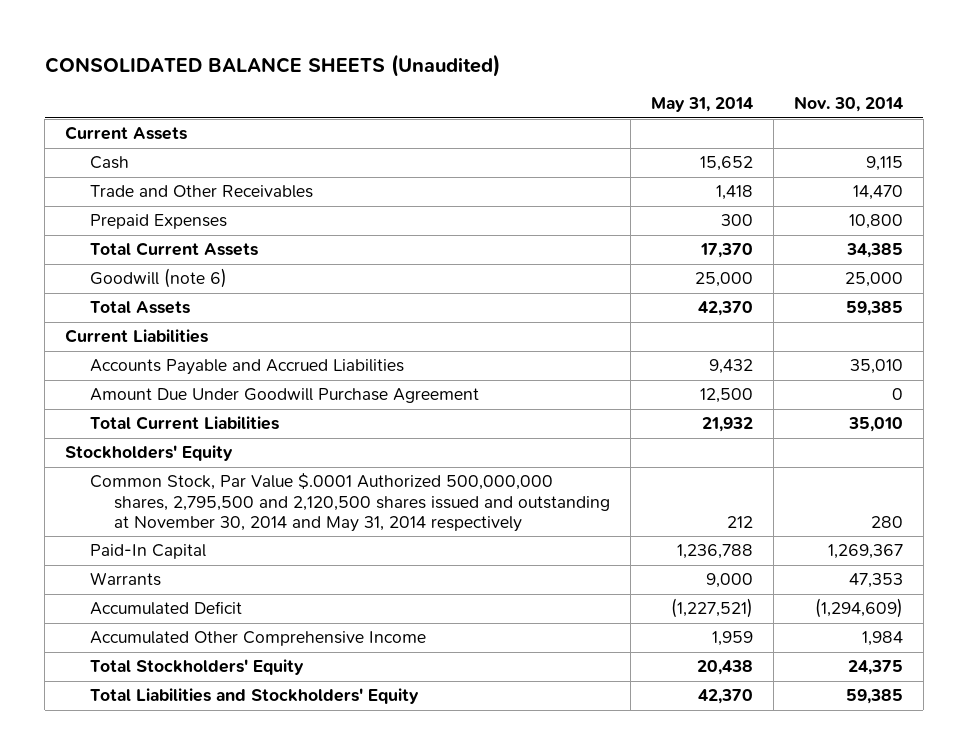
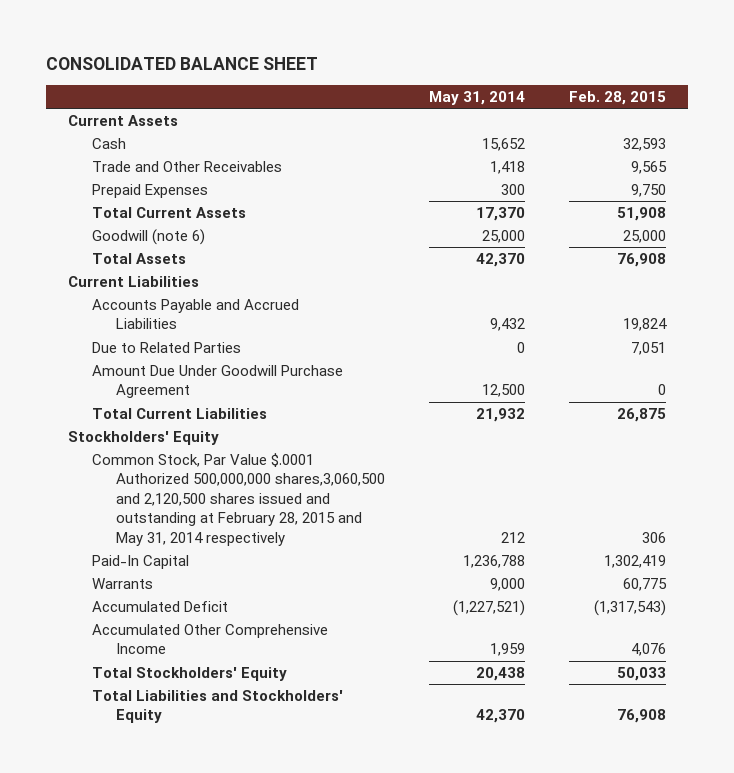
[44,53,500,77] CONSOLIDATED BALANCE SHEETS (Unaudited) -> [46,56,319,70] CONSOLIDATED BALANCE SHEET
[793,96,903,113] Nov. 30, 2014 -> none
none -> [569,90,667,105] Feb. 28, 2015
none -> [92,342,242,354] Due to Related Parties
[89,473,611,532] Common Stock, Par Value $.0001 Authorized 500,000,000 shares, 2,795,500 and 2,120,500 shares issued and outstanding at November 30, 2014 and May 31, 2014 respectively -> [92,453,386,546] Common Stock, Par Value $.0001 Authorized 500,000,000 shares,3,060,500 and 2,120,500 shares issued and outstanding at February 28, 2015 and May 31, 2014 respectively

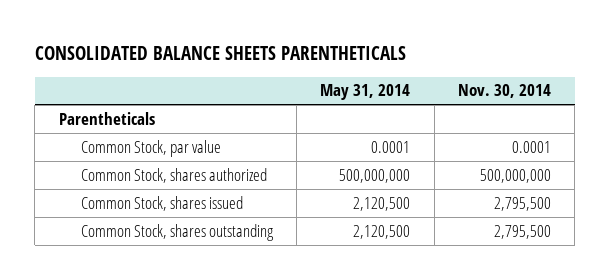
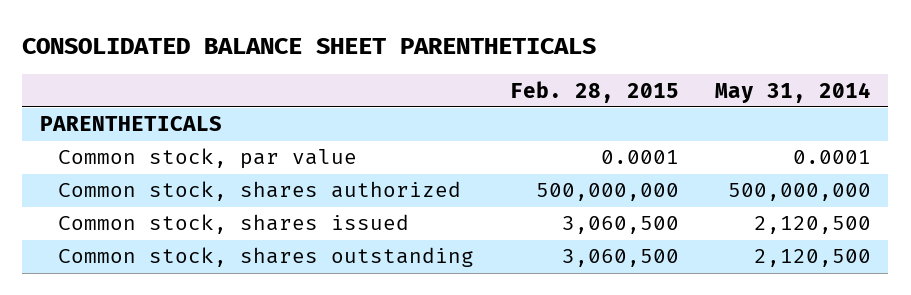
[34,46,406,61] CONSOLIDATED BALANCE SHEETS PARENTHETICALS -> [22,37,597,54] CONSOLIDATED BALANCE SHEET PARENTHETICALS
[457,84,551,99] Nov. 30, 2014 -> none
none -> [509,80,679,103] Feb. 28, 2015
[58,111,155,125] Parentheticals -> [40,116,223,132] PARENTHETICALS
[80,139,221,157] Common Stock, par value -> [58,148,358,170] Common stock, par value
[80,167,267,183] Common Stock, shares authorized -> [58,181,462,202] Common stock, shares authorized
[80,195,243,211] Common Stock, shares issued -> [58,214,410,235] Common stock, shares issued
[80,223,274,241] Common Stock, shares outstanding -> [58,247,475,268] Common stock, shares outstanding

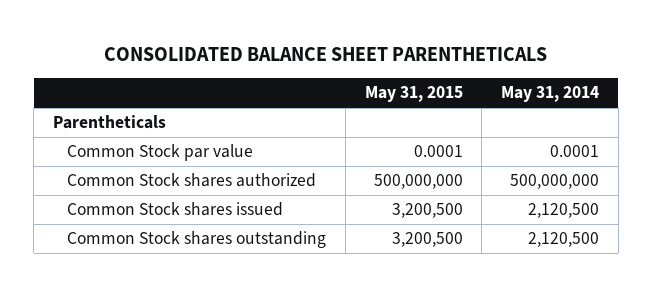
[509,80,679,103] Feb. 28, 2015 -> none
none -> [364,86,463,103] May 31, 2015
[40,116,223,132] PARENTHETICALS -> [53,115,167,130] Parentheticals
[58,148,358,170] Common stock, par value -> [67,144,254,162] Common Stock par value
[58,181,462,202] Common stock, shares authorized -> [67,173,317,188] Common Stock shares authorized
[58,214,410,235] Common stock, shares issued -> [67,202,284,217] Common Stock shares issued
[58,247,475,268] Common stock, shares outstanding -> [67,231,327,249] Common Stock shares outstanding

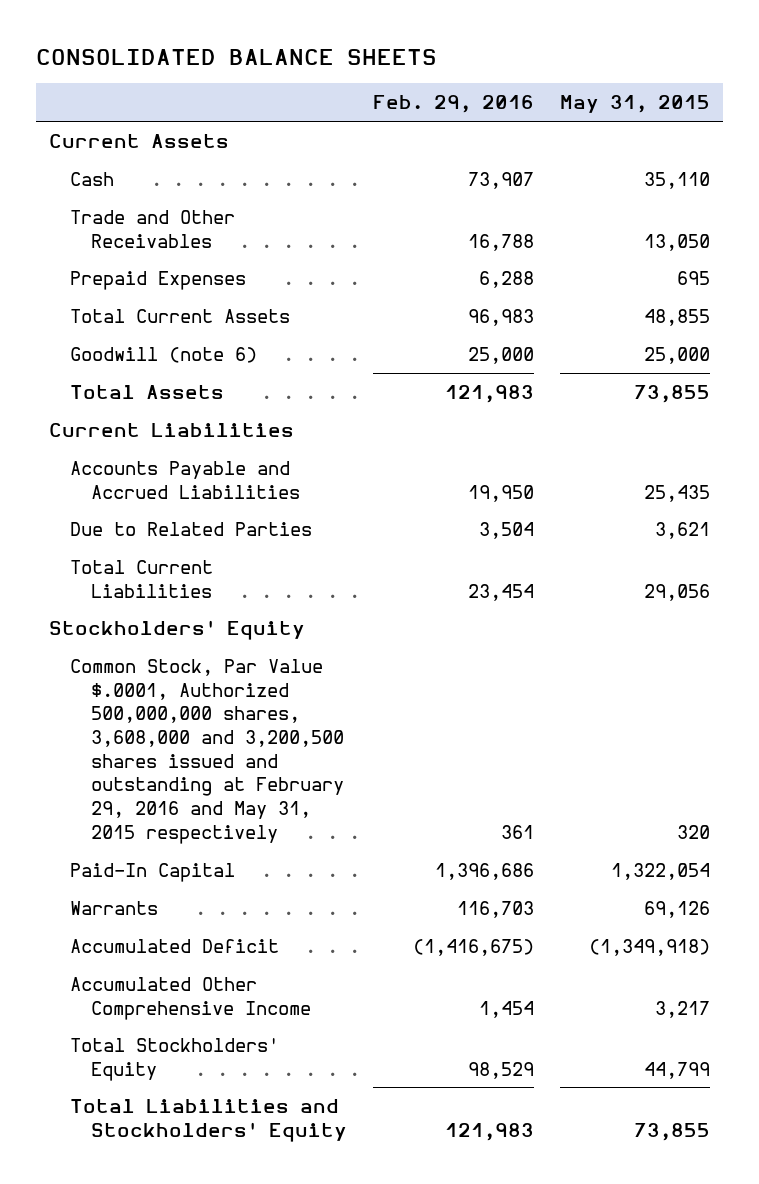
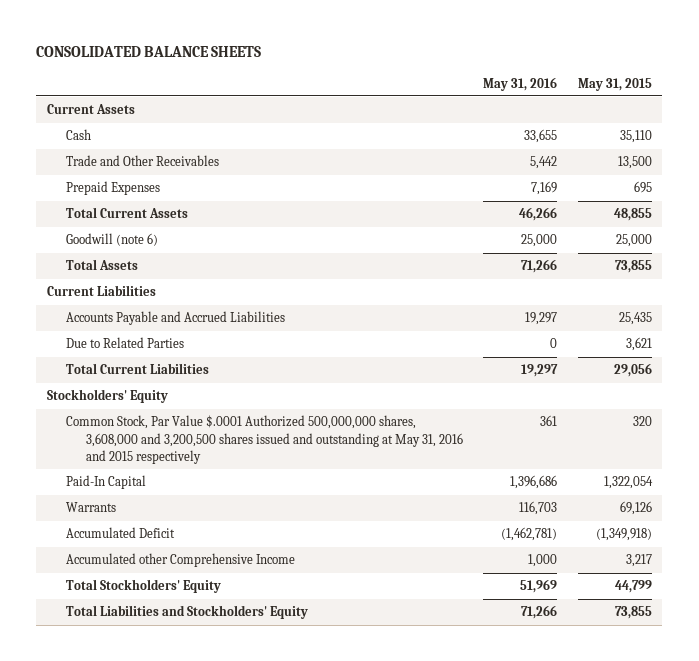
[373,95,535,114] Feb. 29, 2016 -> none
none -> [483,76,558,91] May 31, 2016
[644,233,711,251] 13,050 -> [617,156,652,170] 13,500
[69,658,345,844] Common Stock, Par Value $.0001, Authorized 500,000,000 shares, 3,608,000 and 3,200,500 shares issued and outstanding at February 29, 2016 and May 31, 2015 respectively -> [66,415,463,464] Common Stock, Par Value $.0001 Authorized 500,000,000 shares, 3,608,000 and 3,200,500 shares issued and outstanding at May 31, 2016 and 2015 respectively
[69,976,312,1020] Accumulated Other Comprehensive Income -> [66,553,296,568] Accumulated other Comprehensive Income

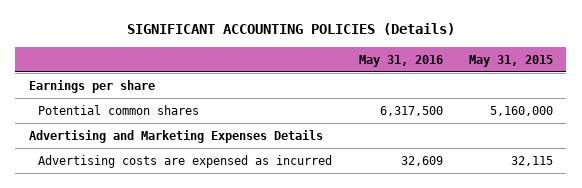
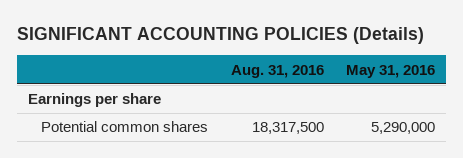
[469,54,554,67] May 31, 2015 -> none
none -> [230,64,324,78] Aug. 31, 2016
[28,130,323,144] Advertising and Marketing Expenses Details -> none
[38,155,333,169] Advertising costs are expensed as incurred -> none
[379,106,443,117] 6,317,500 -> [371,122,436,135] 5,290,000

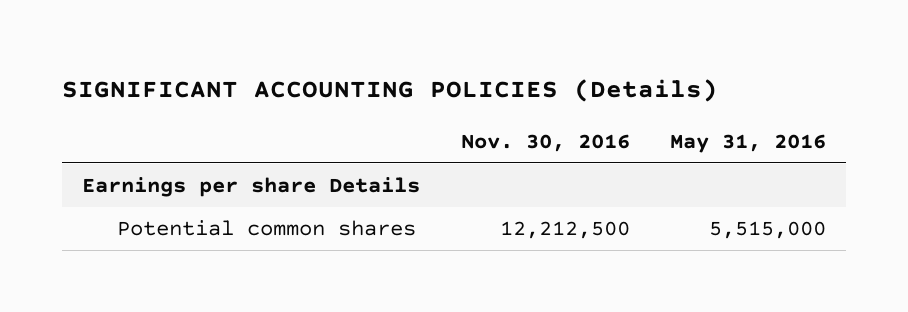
[230,64,324,78] Aug. 31, 2016 -> none
none -> [460,133,630,152] Nov. 30, 2016
[28,93,162,108] Earnings per share -> [82,177,421,198] Earnings per share Details
[371,122,436,135] 5,290,000 -> [708,221,826,240] 5,515,000

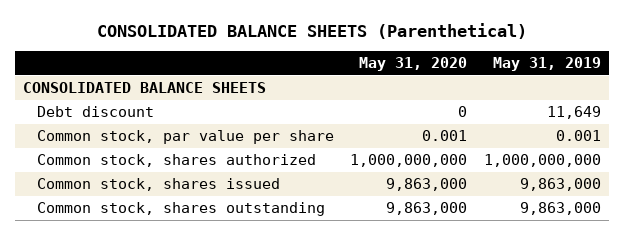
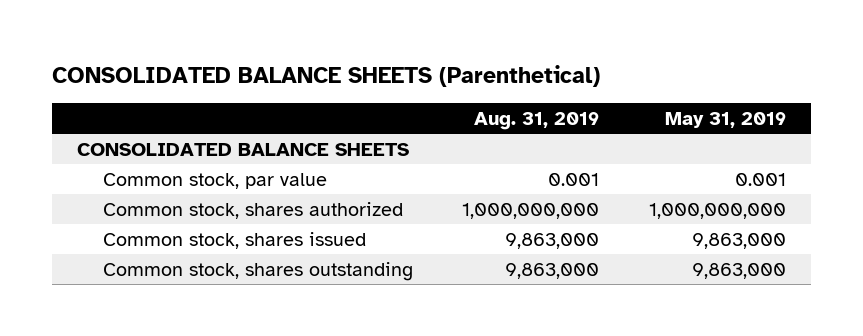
[359,57,468,72] May 31, 2020 -> none
none -> [474,111,600,130] Aug. 31, 2019
[36,106,154,118] Debt discount -> none
[36,130,334,145] Common stock, par value per share -> [102,172,327,189] Common stock, par value

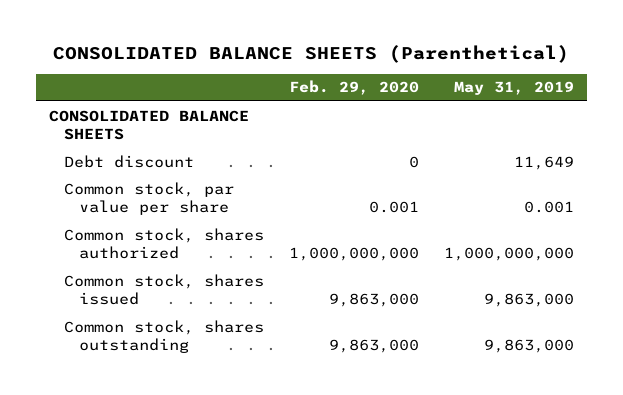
[474,111,600,130] Aug. 31, 2019 -> none
none -> [289,80,420,96] Feb. 29, 2020
none -> [63,154,194,168] Debt discount
[102,172,327,189] Common stock, par value -> [63,181,234,216] Common stock, par value per share

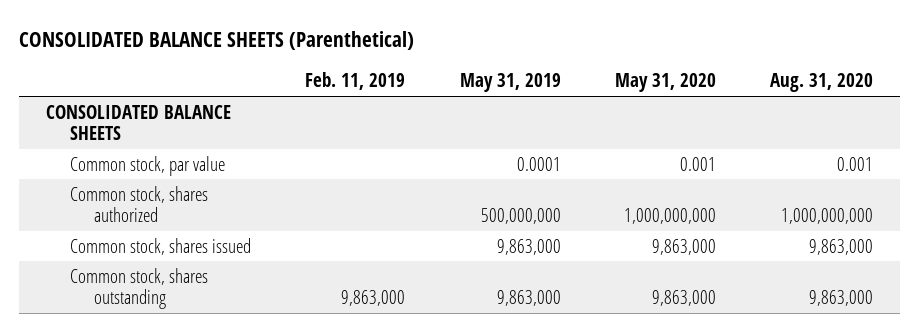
[289,80,420,96] Feb. 29, 2020 -> none
none -> [305,72,406,91] Feb. 11, 2019
none -> [614,73,716,93] May 31, 2020
none -> [769,73,873,93] Aug. 31, 2020
[63,154,194,168] Debt discount -> none
[63,181,234,216] Common stock, par value per share -> [70,155,226,176] Common stock, par value
[524,201,575,214] 0.001 -> [516,156,561,171] 0.0001
[444,247,575,262] 1,000,000,000 -> [480,208,561,225] 500,000,000

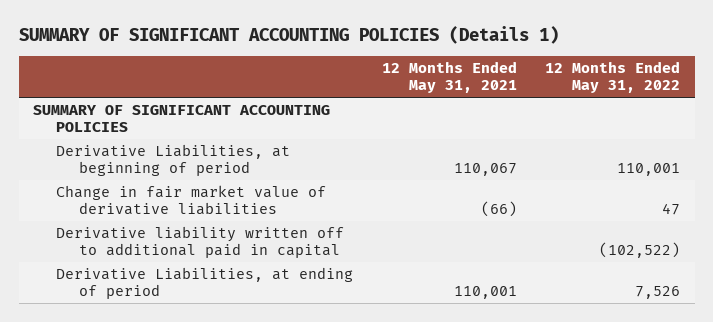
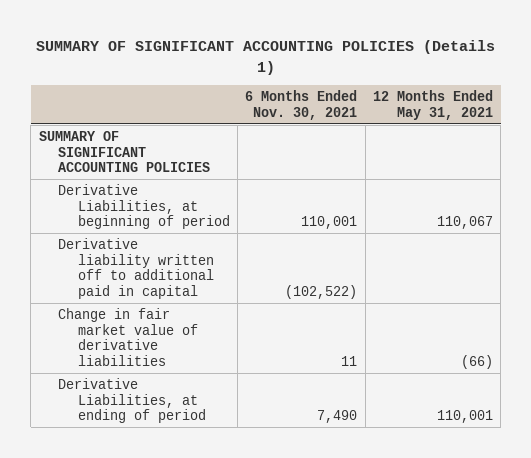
[545,61,681,94] 12 Months Ended May 31, 2022 -> none
none -> [245,89,358,120] 6 Months Ended Nov. 30, 2021
[55,185,326,216] Change in fair market value of derivative liabilities -> [58,307,198,367] Change in fair market value of derivative liabilities

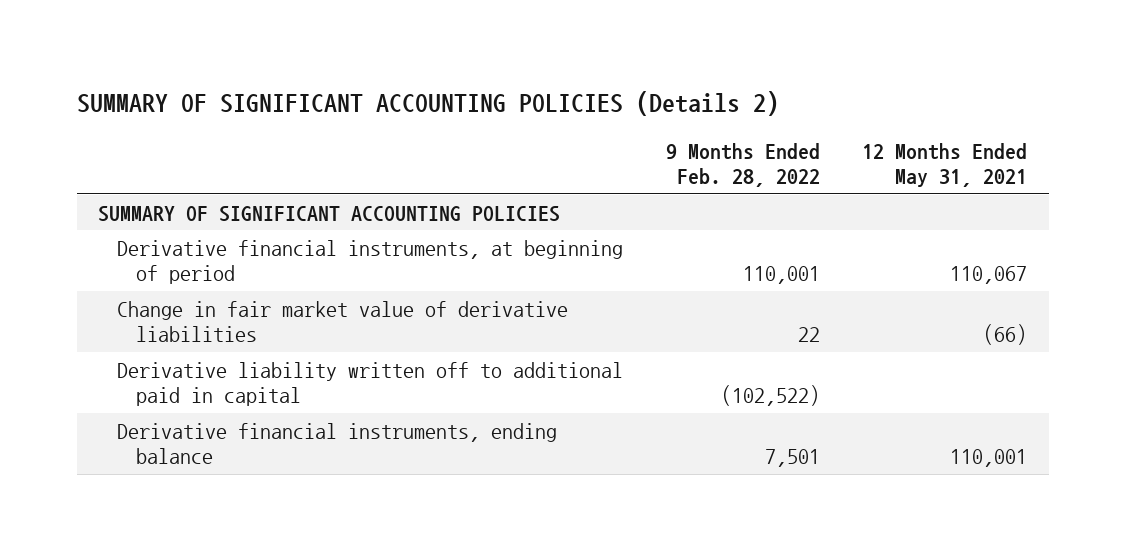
[35,40,495,75] SUMMARY OF SIGNIFICANT ACCOUNTING POLICIES (Details 1) -> [76,91,779,117] SUMMARY OF SIGNIFICANT ACCOUNTING POLICIES (Details 2)
[245,89,358,120] 6 Months Ended Nov. 30, 2021 -> none
none -> [665,142,820,188] 9 Months Ended Feb. 28, 2022
[58,183,230,230] Derivative Liabilities, at beginning of period -> [117,239,624,285] Derivative financial instruments, at beginning of period
[58,237,214,300] Derivative liability written off to additional paid in capital -> [117,361,624,407] Derivative liability written off to additional paid in capital
[58,377,206,424] Derivative Liabilities, at ending of period -> [117,422,558,465] Derivative financial instruments, ending balance

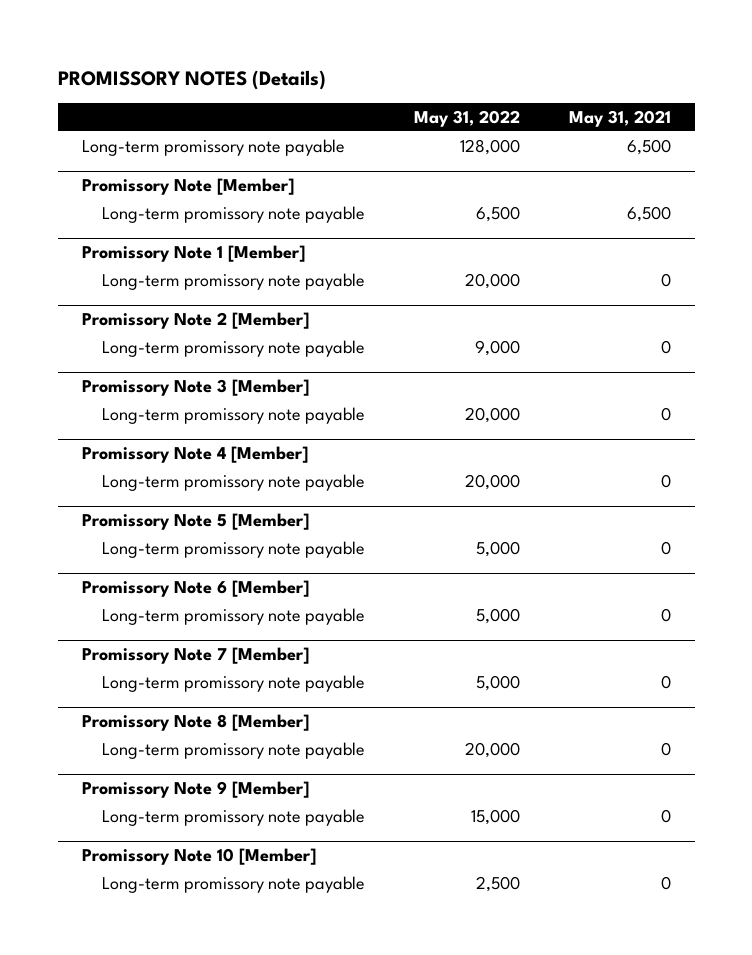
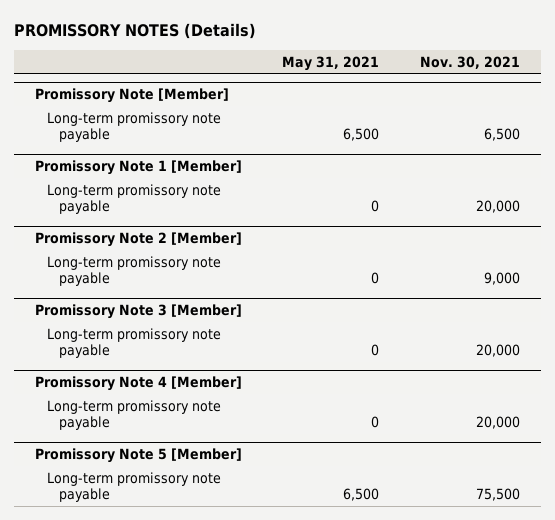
[413,109,520,127] May 31, 2022 -> none
none -> [420,55,521,69] Nov. 30, 2021
[81,138,345,156] Long-term promissory note payable -> none
[81,580,309,598] Promissory Note 6 [Member] -> none
[102,607,366,625] Long-term promissory note payable -> none
[81,647,309,665] Promissory Note 7 [Member] -> none
[102,674,366,692] Long-term promissory note payable -> none
[81,714,309,732] Promissory Note 8 [Member] -> none
[102,741,366,759] Long-term promissory note payable -> none
[81,781,309,799] Promissory Note 9 [Member] -> none
[102,808,366,826] Long-term promissory note payable -> none
[81,848,316,866] Promissory Note 10 [Member] -> none
[102,875,366,893] Long-term promissory note payable -> none
[660,540,671,555] 0 -> [343,488,380,502] 6,500

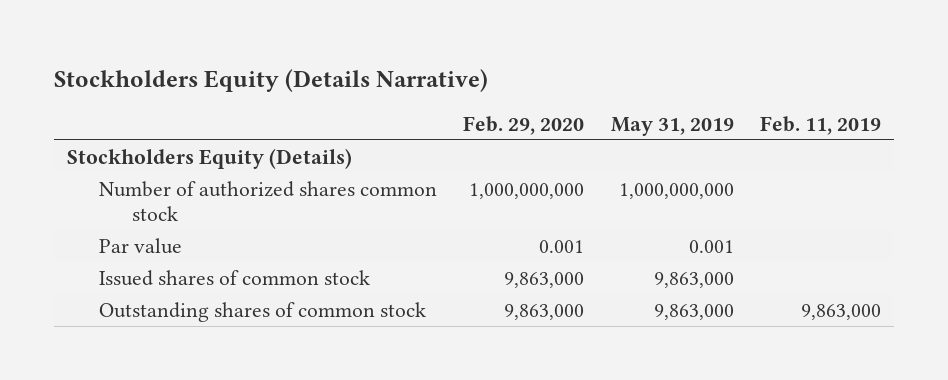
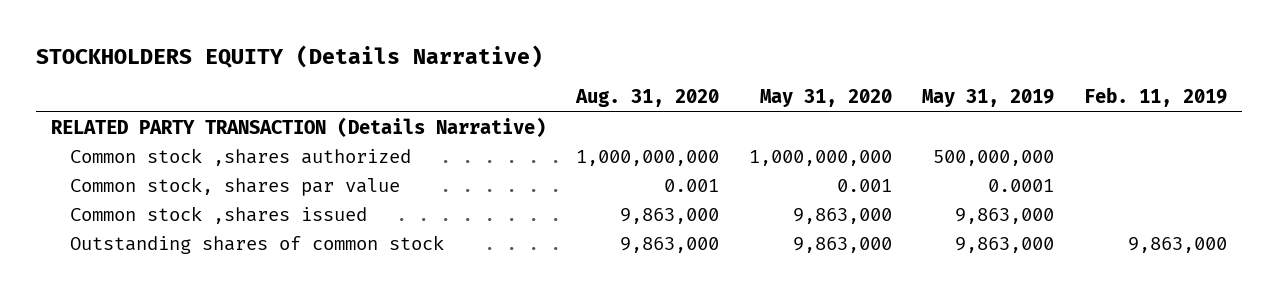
[53,68,488,92] Stockholders Equity (Details Narrative) -> [35,44,543,68] STOCKHOLDERS EQUITY (Details Narrative)
[463,115,585,135] Feb. 29, 2020 -> none
none -> [574,89,719,108] Aug. 31, 2020
none -> [759,89,892,108] May 31, 2020
[66,147,352,169] Stockholders Equity (Details) -> none
none -> [50,117,546,138] RELATED PARTY TRANSACTION (Details Narrative)
[99,180,438,222] Number of authorized shares common stock -> [70,148,412,167] Common stock ,shares authorized
[618,182,734,199] 1,000,000,000 -> [932,150,1054,167] 500,000,000
[99,237,183,254] Par value -> [70,177,401,197] Common stock, shares par value
[688,239,734,253] 0.001 -> [987,179,1054,193] 0.0001
[99,269,371,286] Issued shares of common stock -> [70,206,368,225] Common stock ,shares issued

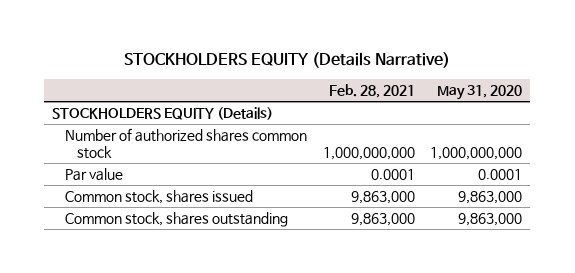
[574,89,719,108] Aug. 31, 2020 -> none
[921,89,1054,108] May 31, 2019 -> none
[1083,87,1227,108] Feb. 11, 2019 -> none
none -> [328,84,415,99] Feb. 28, 2021
[50,117,546,138] RELATED PARTY TRANSACTION (Details Narrative) -> none
none -> [52,107,274,121] STOCKHOLDERS EQUITY (Details)
[70,148,412,167] Common stock ,shares authorized -> [64,128,307,160] Number of authorized shares common stock
[70,177,401,197] Common stock, shares par value -> [64,168,123,182] Par value
[836,179,892,193] 0.001 -> [478,169,523,181] 0.0001
[70,206,368,225] Common stock ,shares issued -> [64,190,253,205] Common stock, shares issued
[70,235,445,255] Outstanding shares of common stock -> [64,212,288,228] Common stock, shares outstanding

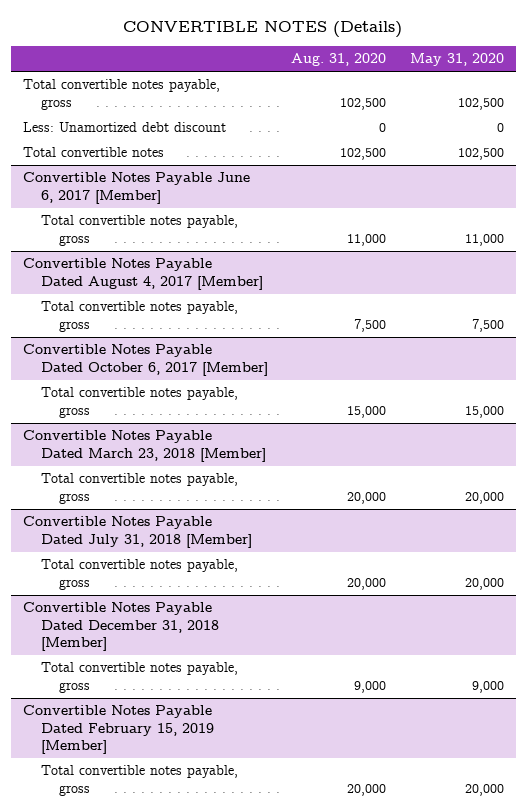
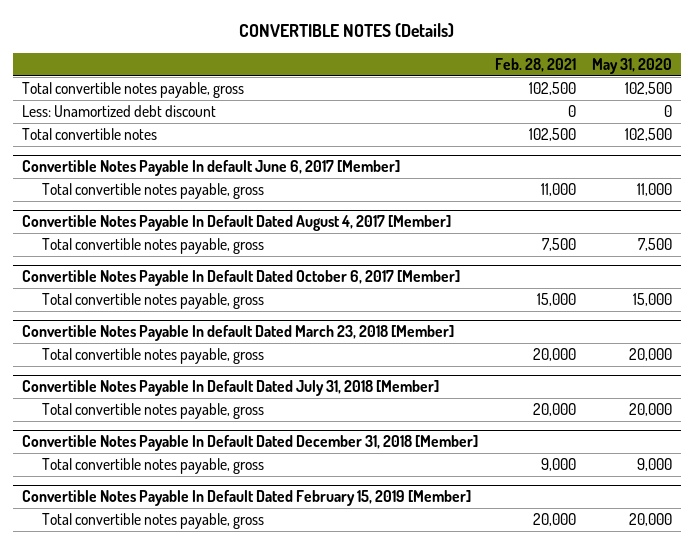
[291,53,387,67] Aug. 31, 2020 -> none
none -> [494,57,576,72] Feb. 28, 2021
[22,172,250,204] Convertible Notes Payable June 6, 2017 [Member] -> [21,160,400,177] Convertible Notes Payable In default June 6, 2017 [Member]
[22,258,263,290] Convertible Notes Payable Dated August 4, 2017 [Member] -> [21,215,451,232] Convertible Notes Payable In Default Dated August 4, 2017 [Member]
[22,344,268,376] Convertible Notes Payable Dated October 6, 2017 [Member] -> [21,270,460,287] Convertible Notes Payable In Default Dated October 6, 2017 [Member]
[22,430,266,462] Convertible Notes Payable Dated March 23, 2018 [Member] -> [21,325,454,342] Convertible Notes Payable In default Dated March 23, 2018 [Member]
[22,516,252,548] Convertible Notes Payable Dated July 31, 2018 [Member] -> [21,380,439,397] Convertible Notes Payable In Default Dated July 31, 2018 [Member]
[22,602,219,652] Convertible Notes Payable Dated December 31, 2018 [Member] -> [21,435,478,452] Convertible Notes Payable In Default Dated December 31, 2018 [Member]
[22,705,214,755] Convertible Notes Payable Dated February 15, 2019 [Member] -> [21,490,471,507] Convertible Notes Payable In Default Dated February 15, 2019 [Member]

